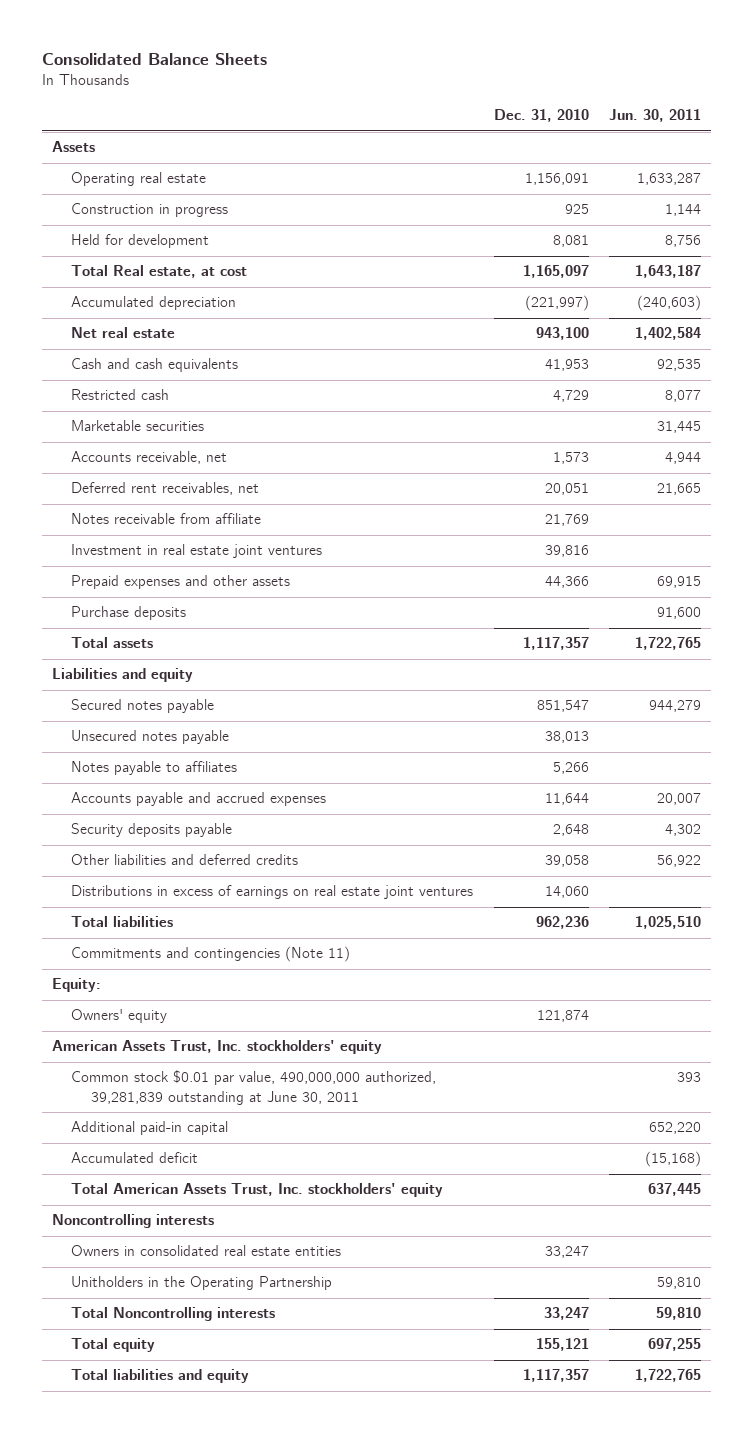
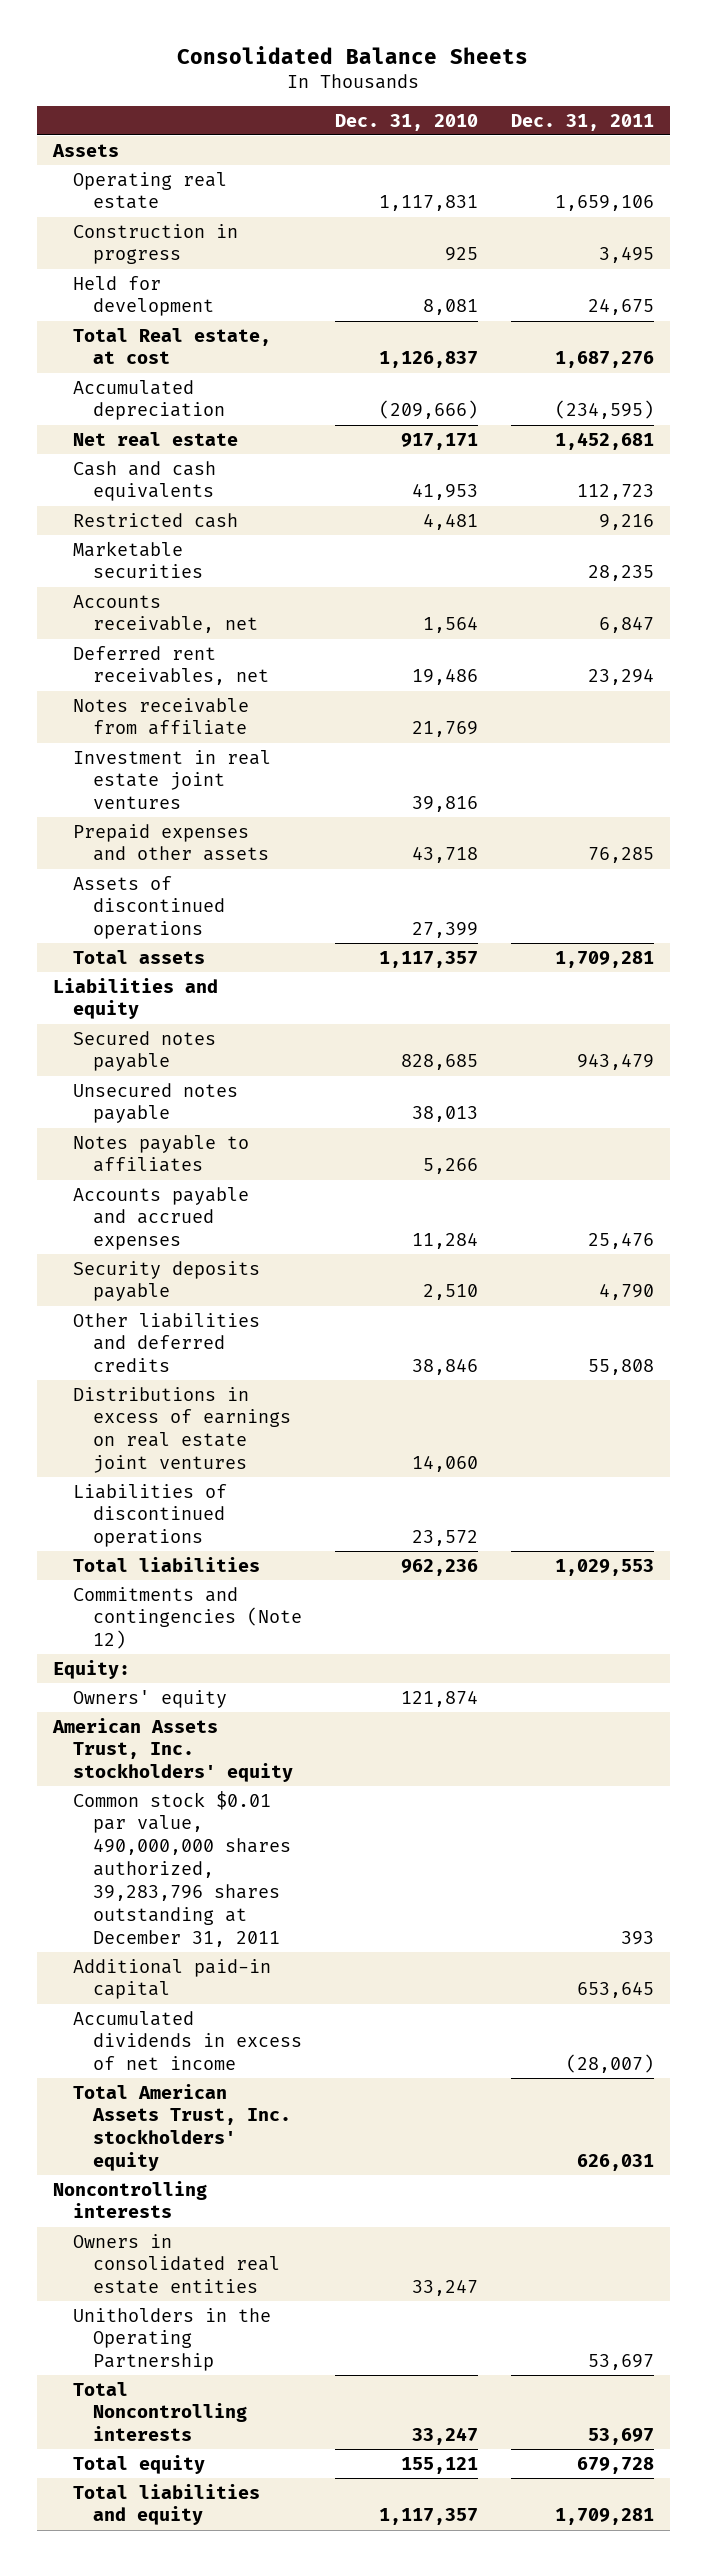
[608,109,701,123] Jun. 30, 2011 -> none
none -> [510,113,654,131] Dec. 31, 2011
[524,173,589,186] 1,156,091 -> [378,195,478,212] 1,117,831
[522,265,589,279] 1,165,097 -> [378,351,478,369] 1,126,837
[524,295,589,312] (221,997) -> [378,400,478,420] (209,666)
[535,327,589,341] 943,100 -> [400,432,478,450] 917,171
[552,390,589,403] 4,729 -> [422,513,478,530] 4,481
[552,452,589,465] 1,573 -> [422,617,478,634] 1,564
[544,483,589,496] 20,051 -> [411,669,478,686] 19,486
[71,606,187,621] Purchase deposits -> none
[544,576,589,589] 44,366 -> [411,847,478,864] 43,718
none -> [73,875,225,940] Assets of discontinued operations
[536,700,589,713] 851,547 -> [400,1054,478,1071] 828,685
[544,793,589,806] 11,644 -> [411,1233,478,1250] 11,284
[552,824,589,837] 2,648 -> [422,1284,478,1301] 2,510
[544,855,589,868] 39,058 -> [411,1359,478,1376] 38,846
none -> [73,1483,228,1548] Liabilities of discontinued operations
[71,946,351,963] Commitments and contingencies (Note 11) -> [73,1586,302,1650] Commitments and contingencies (Note 12)
[71,1070,437,1105] Common stock $0.01 par value, 490,000,000 authorized, 39,281,839 outstanding at June 30, 2011 -> [73,1790,291,1947] Common stock $0.01 par value, 490,000,000 shares authorized, 39,283,796 shares outstanding at December 31, 2011
[71,1152,199,1164] Accumulated deficit -> [73,2010,302,2071] Accumulated dividends in excess of net income

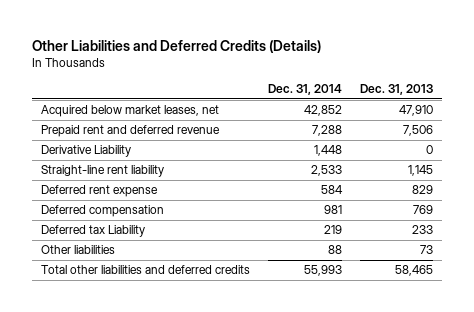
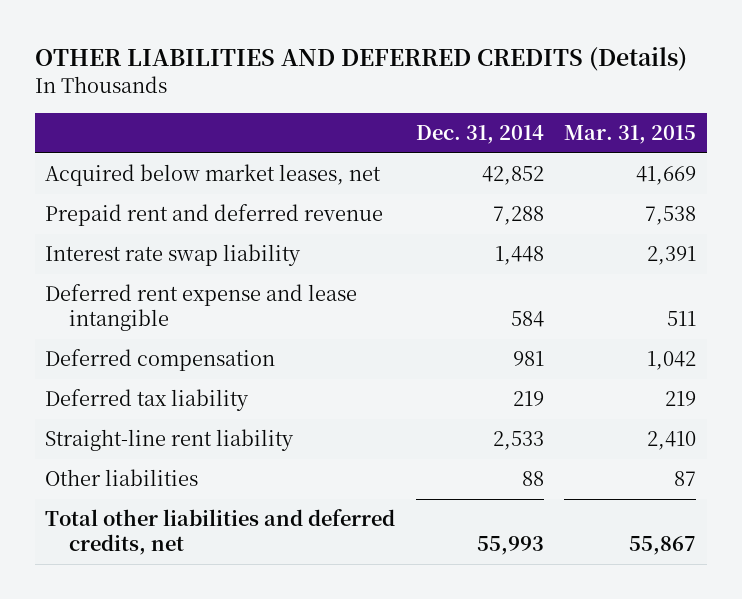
[32,39,322,53] Other Liabilities and Deferred Credits (Details) -> [35,47,688,72] OTHER LIABILITIES AND DEFERRED CREDITS (Details)
[360,84,434,96] Dec. 31, 2013 -> none
none -> [564,124,697,144] Mar. 31, 2015
[41,145,132,158] Derivative Liability -> [45,244,302,267] Interest rate swap liability
[41,185,159,198] Deferred rent expense -> [45,284,358,332] Deferred rent expense and lease intangible
[41,225,146,238] Deferred tax Liability -> [45,389,250,412] Deferred tax liability
[41,165,165,178] Straight-line rent liability -> [45,429,295,452] Straight-line rent liability
[41,265,251,275] Total other liabilities and deferred credits -> [45,509,396,556] Total other liabilities and deferred credits, net

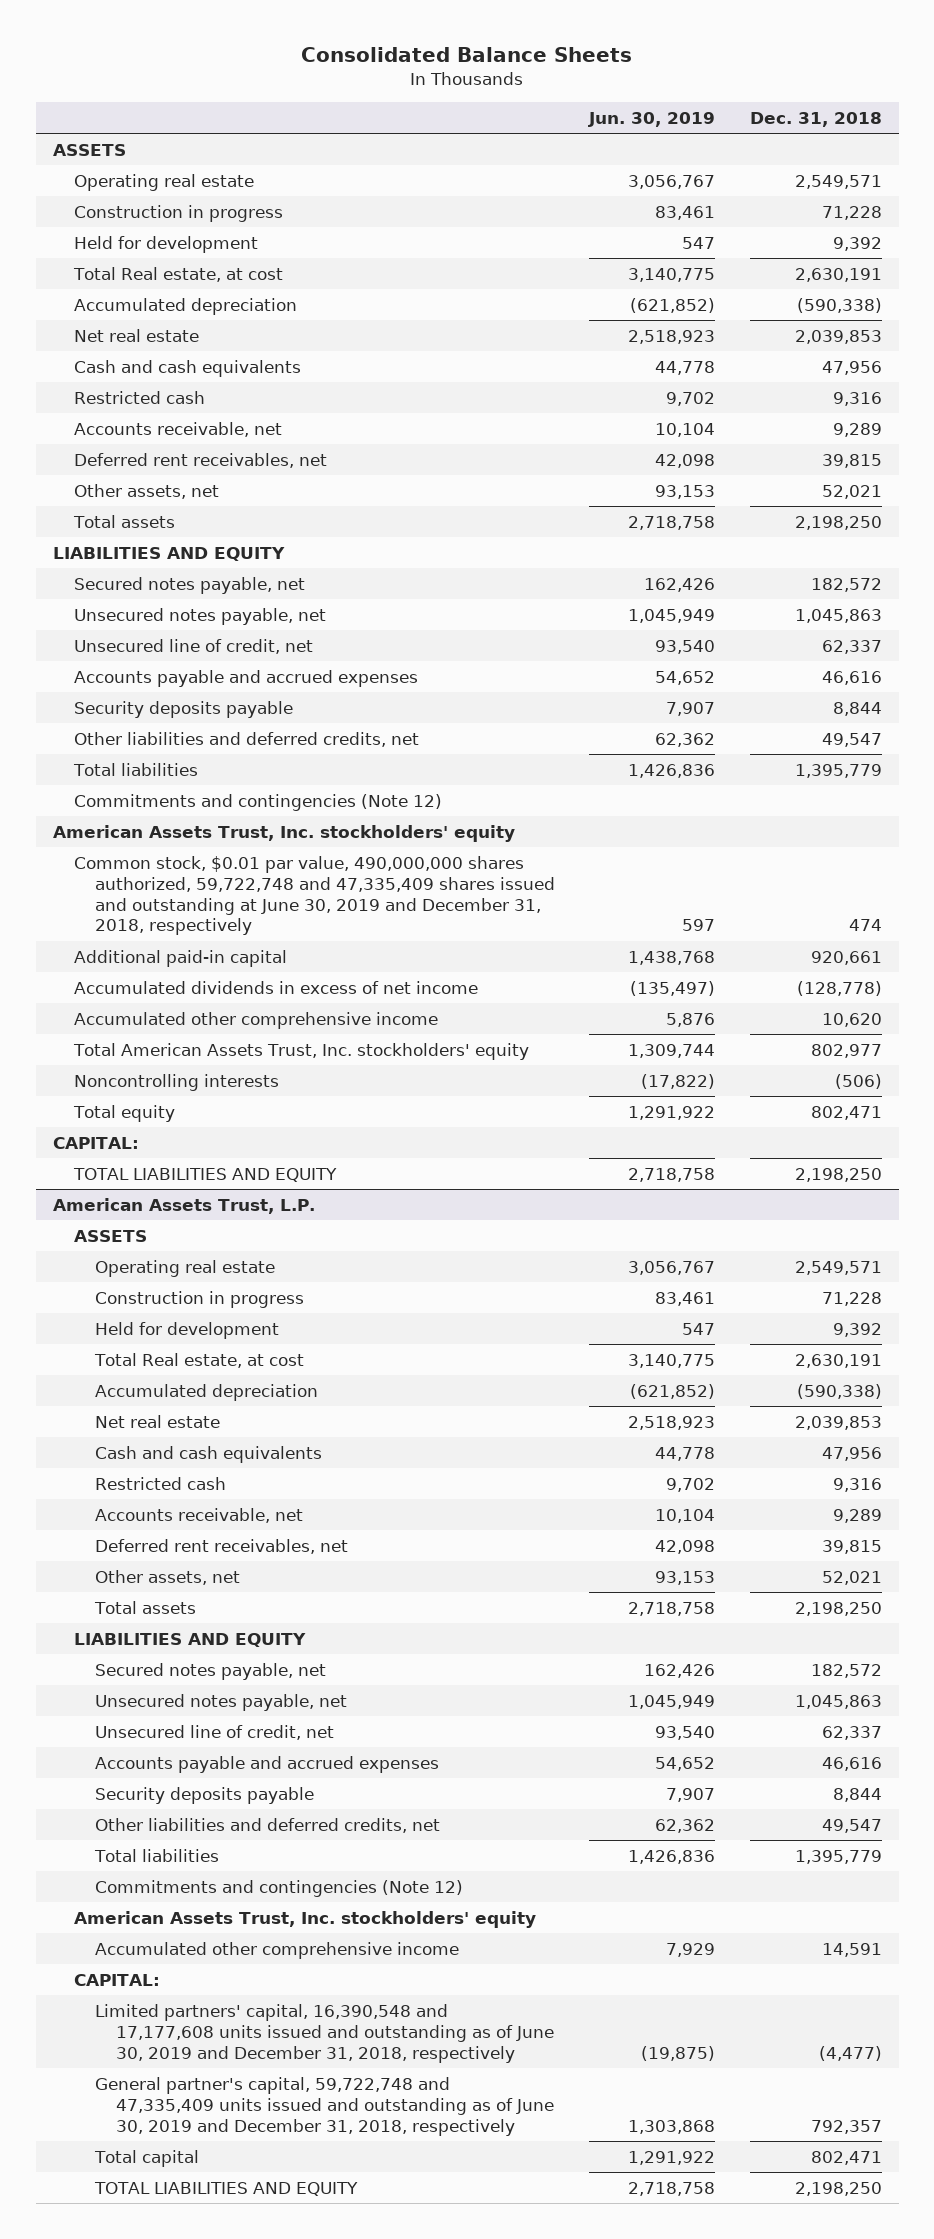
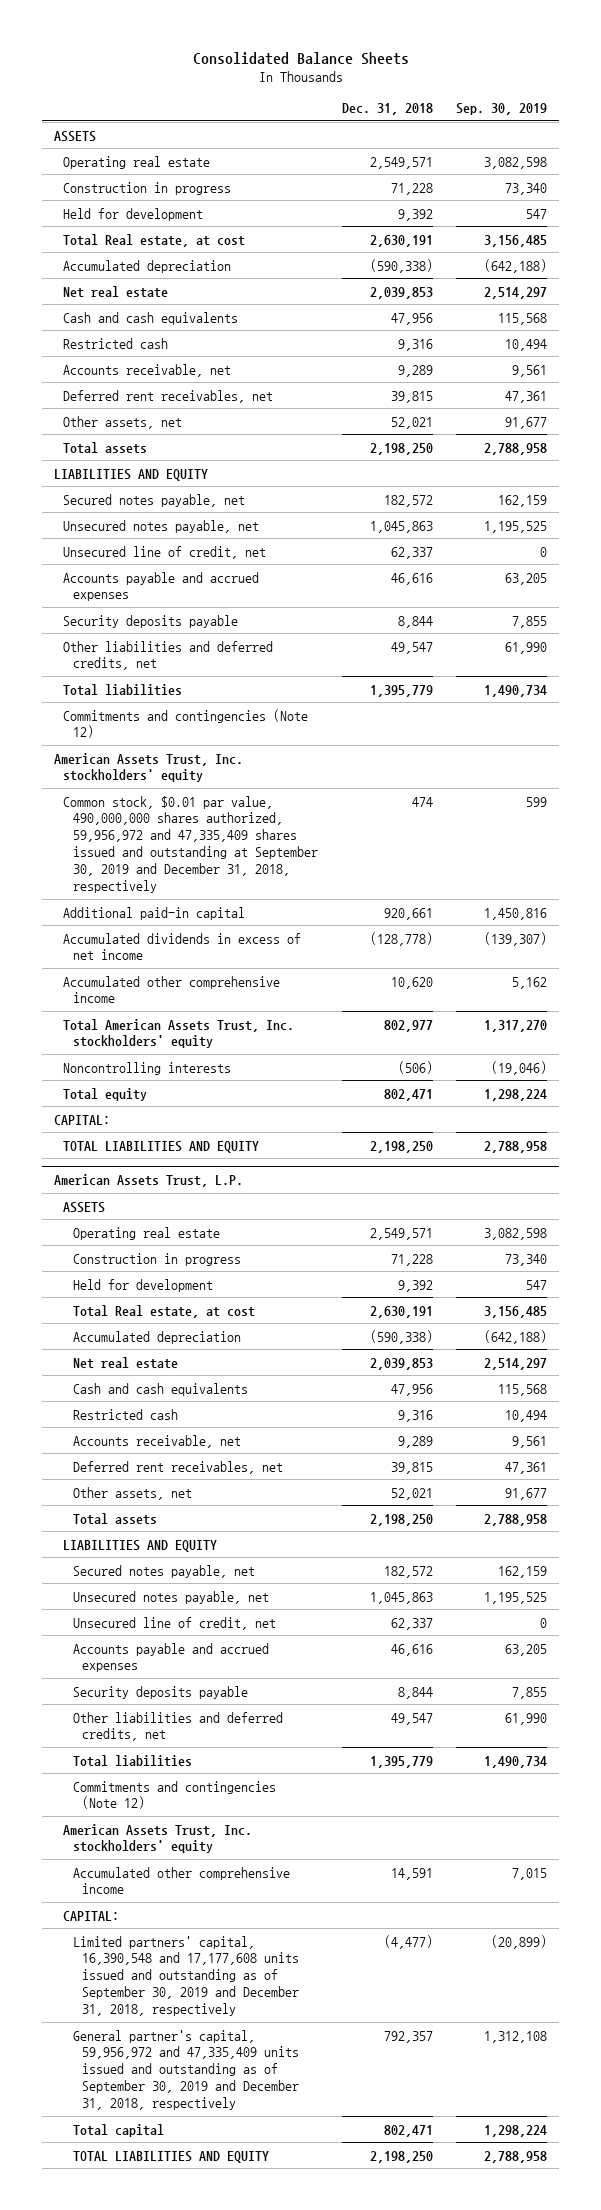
[588,111,716,127] Jun. 30, 2019 -> none
none -> [456,102,548,115] Sep. 30, 2019
[73,855,556,936] Common stock, $0.01 par value, 490,000,000 shares authorized, 59,722,748 and 47,335,409 shares issued and outstanding at June 30, 2019 and December 31, 2018, respectively -> [63,795,318,894] Common stock, $0.01 par value, 490,000,000 shares authorized, 59,956,972 and 47,335,409 shares issued and outstanding at September 30, 2019 and December 31, 2018, respectively
[95,2003,555,2063] Limited partners' capital, 16,390,548 and 17,177,608 units issued and outstanding as of June 30, 2019 and December 31, 2018, respectively -> [72,1935,300,2017] Limited partners' capital, 16,390,548 and 17,177,608 units issued and outstanding as of September 30, 2019 and December 31, 2018, respectively
[95,2076,555,2136] General partner's capital, 59,722,748 and 47,335,409 units issued and outstanding as of June 30, 2019 and December 31, 2018, respectively -> [72,2029,300,2111] General partner's capital, 59,956,972 and 47,335,409 units issued and outstanding as of September 30, 2019 and December 31, 2018, respectively

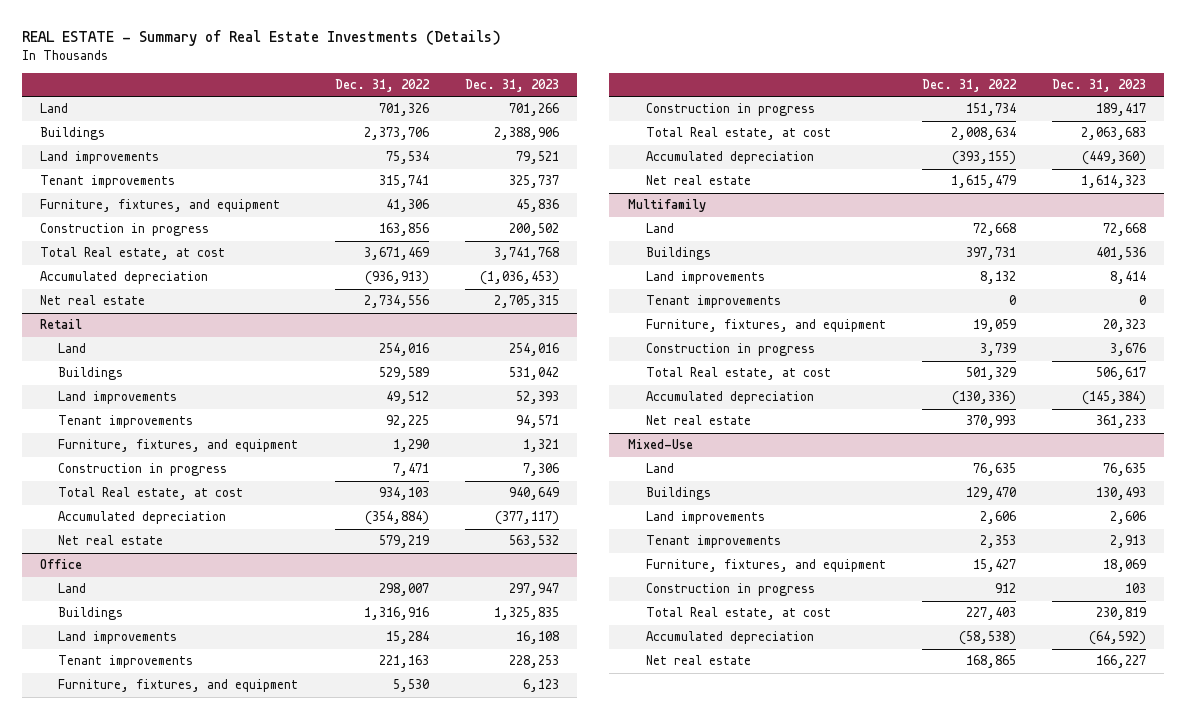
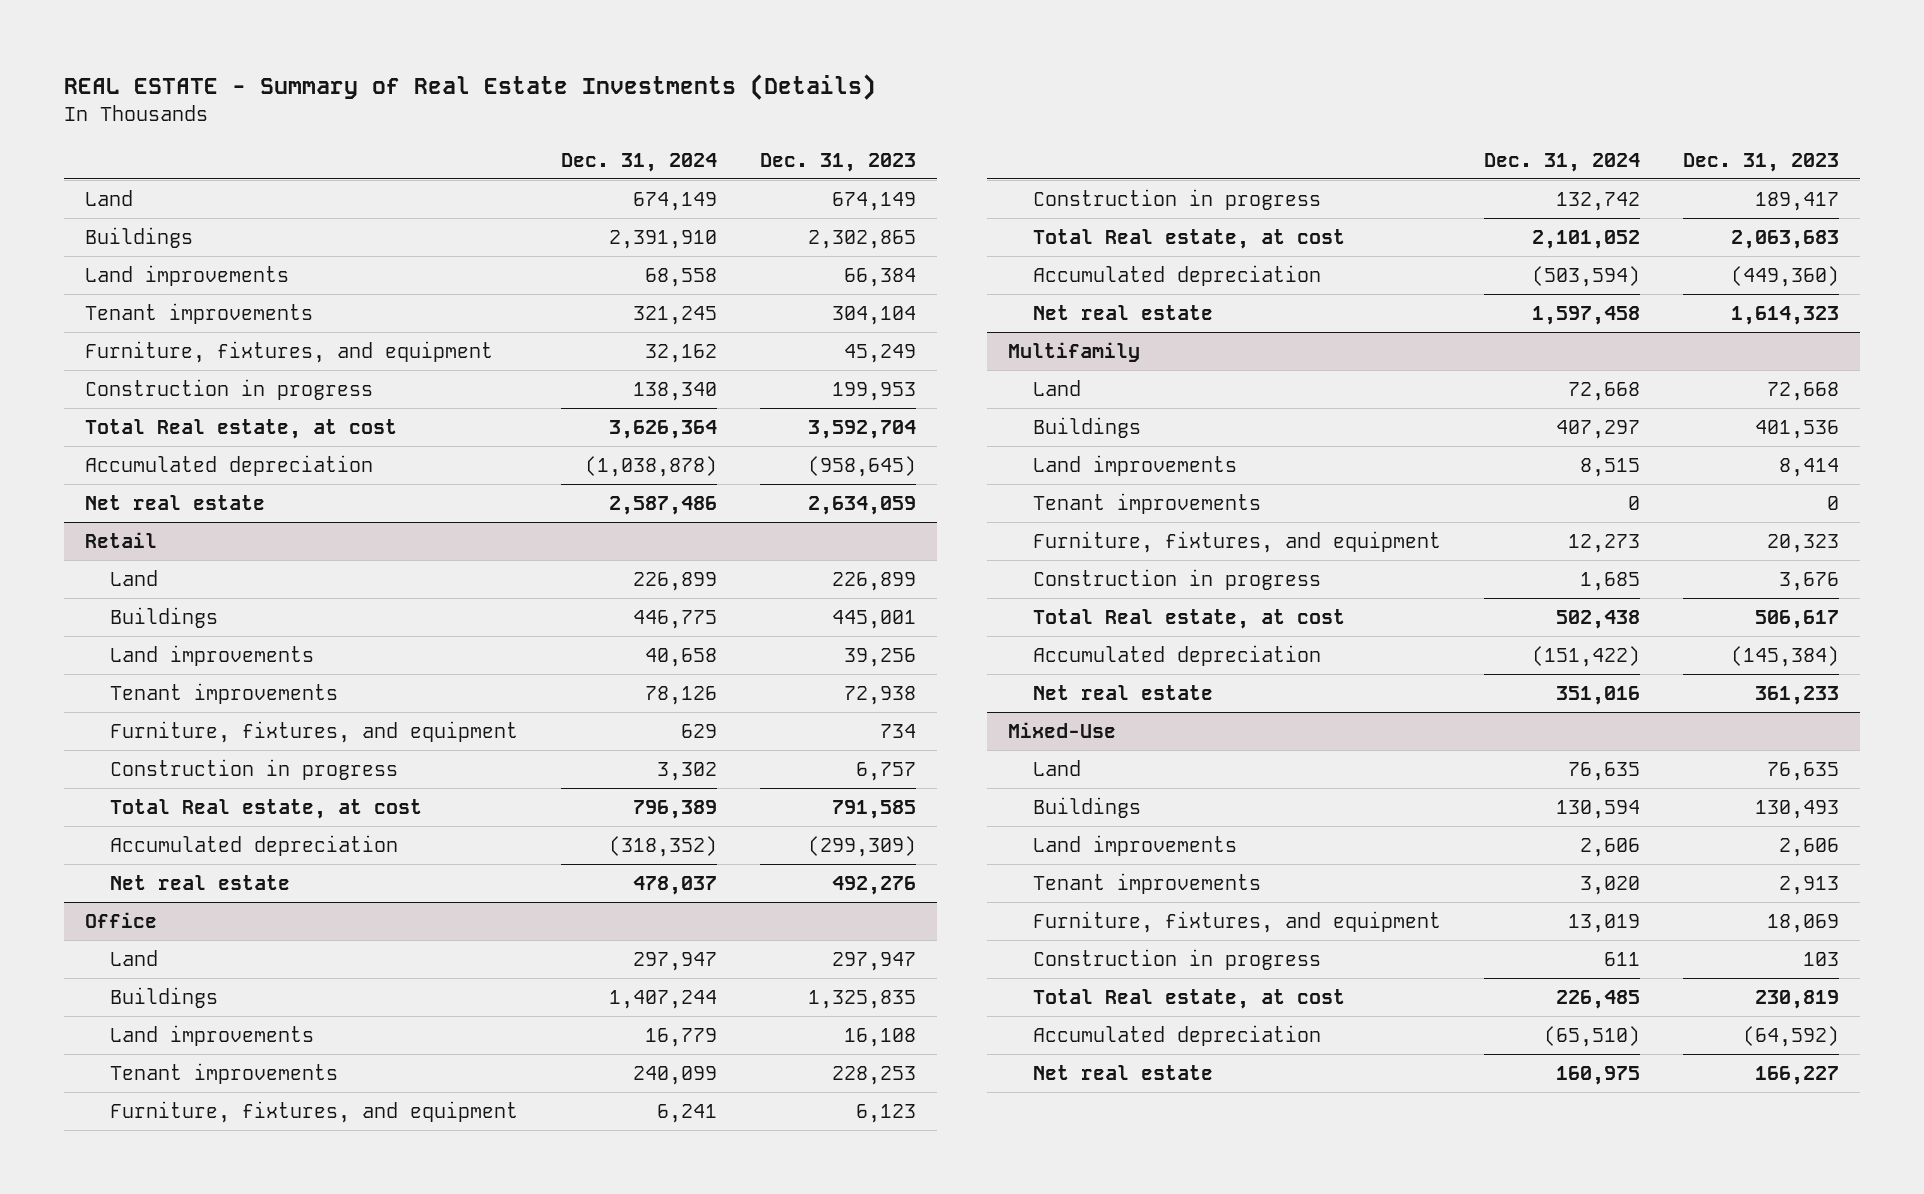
[334,78,430,92] Dec. 31, 2022 -> none
none -> [560,152,717,172] Dec. 31, 2024
[508,103,559,117] 701,266 -> [831,191,916,211] 674,149
[493,127,559,141] 2,388,906 -> [807,229,916,249] 2,302,865
[515,151,559,165] 79,521 -> [843,267,916,287] 66,384
[508,175,559,189] 325,737 -> [831,305,916,325] 304,104
[515,199,559,213] 45,836 -> [843,343,916,363] 45,249
[508,223,559,237] 200,502 -> [831,381,916,401] 199,953
[493,247,559,261] 3,741,768 -> [807,419,916,439] 3,592,704
[479,271,559,286] (1,036,453) -> [807,455,916,477] (958,645)
[493,295,559,309] 2,705,315 -> [807,495,916,515] 2,634,059
[508,343,559,357] 254,016 -> [831,571,916,591] 226,899
[508,367,559,381] 531,042 -> [831,609,916,629] 445,001
[515,391,559,405] 52,393 -> [843,647,916,667] 39,256
[515,415,559,429] 94,571 -> [843,685,916,705] 72,938
[522,439,559,453] 1,321 -> [879,723,916,738] 734
[522,463,559,477] 7,306 -> [855,761,916,781] 6,757
[508,487,559,501] 940,649 -> [831,799,916,819] 791,585
[494,511,559,526] (377,117) -> [807,835,916,857] (299,309)
[508,535,559,549] 563,532 -> [831,875,916,895] 492,276

